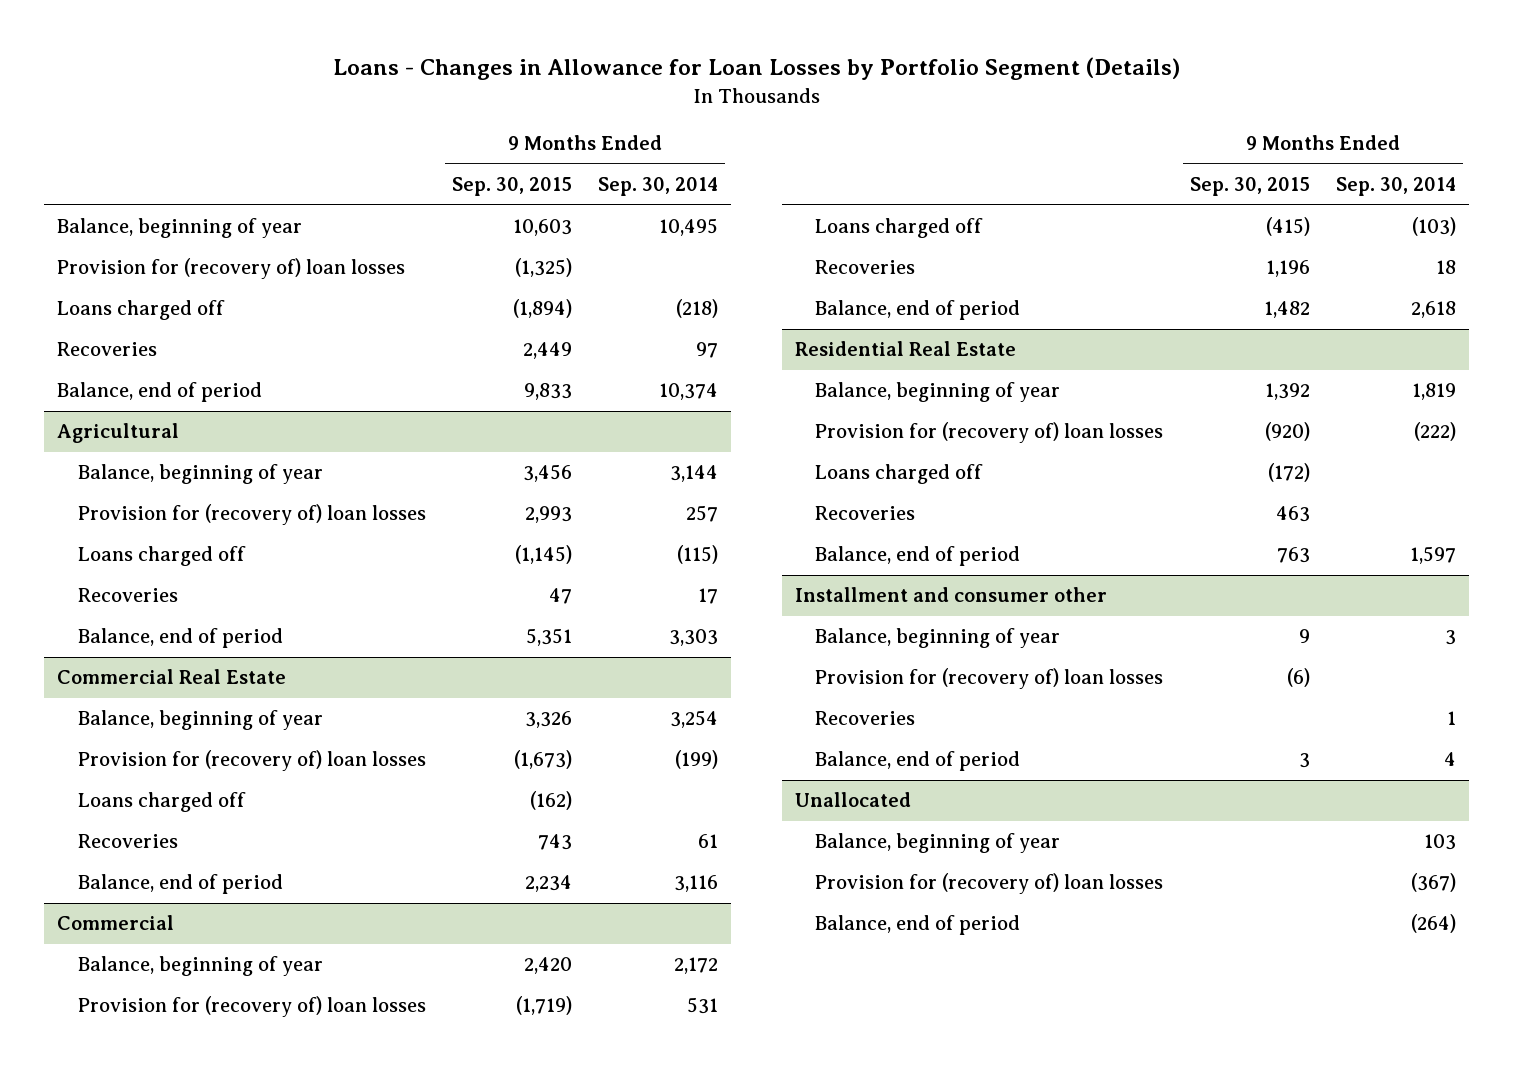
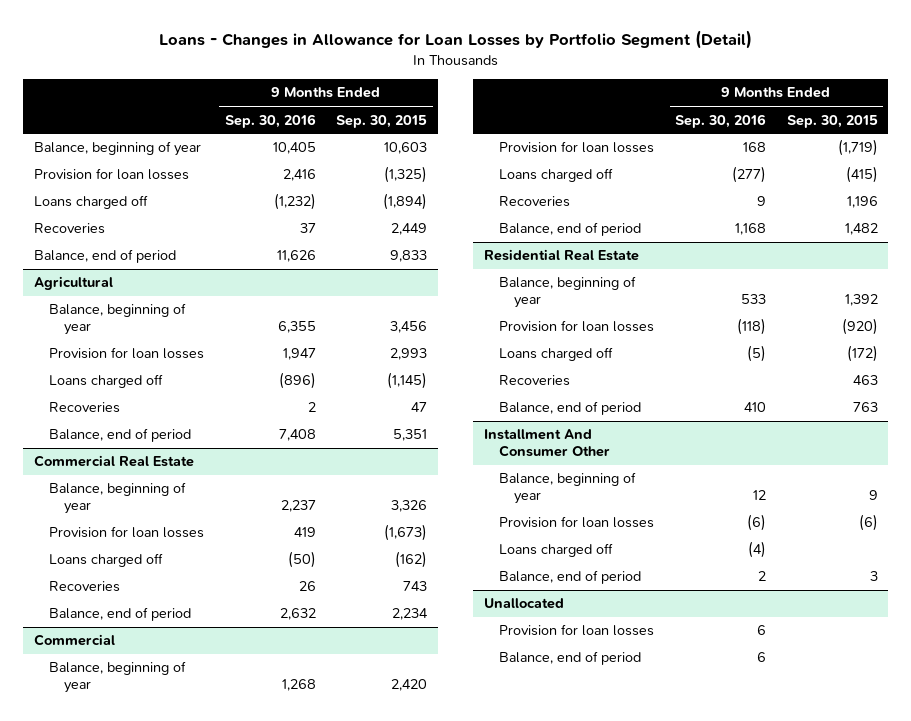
[332,57,1180,81] Loans - Changes in Allowance for Loan Losses by Portfolio Segment (Details) -> [158,30,752,50] Loans - Changes in Allowance for Loan Losses by Portfolio Segment (Detail)
[598,177,719,197] Sep. 30, 2014 -> none
none -> [224,113,316,128] Sep. 30, 2016
[57,258,406,280] Provision for (recovery of) loan losses -> [33,168,189,181] Provision for loan losses
[77,504,426,526] Provision for (recovery of) loan losses -> [48,347,204,360] Provision for loan losses
[77,750,426,772] Provision for (recovery of) loan losses -> [48,526,204,539] Provision for loan losses
[77,996,426,1018] Provision for (recovery of) loan losses -> [498,141,654,154] Provision for loan losses
[815,422,1164,444] Provision for (recovery of) loan losses -> [498,320,654,333] Provision for loan losses
[794,587,1107,603] Installment and consumer other -> [483,429,610,458] Installment And Consumer Other
[815,711,916,726] Recoveries -> none
[815,668,1164,690] Provision for (recovery of) loan losses -> [498,516,654,529] Provision for loan losses
none -> [498,543,613,558] Loans charged off
[815,833,1061,854] Balance, beginning of year -> none
[815,873,1164,895] Provision for (recovery of) loan losses -> [498,624,654,637] Provision for loan losses

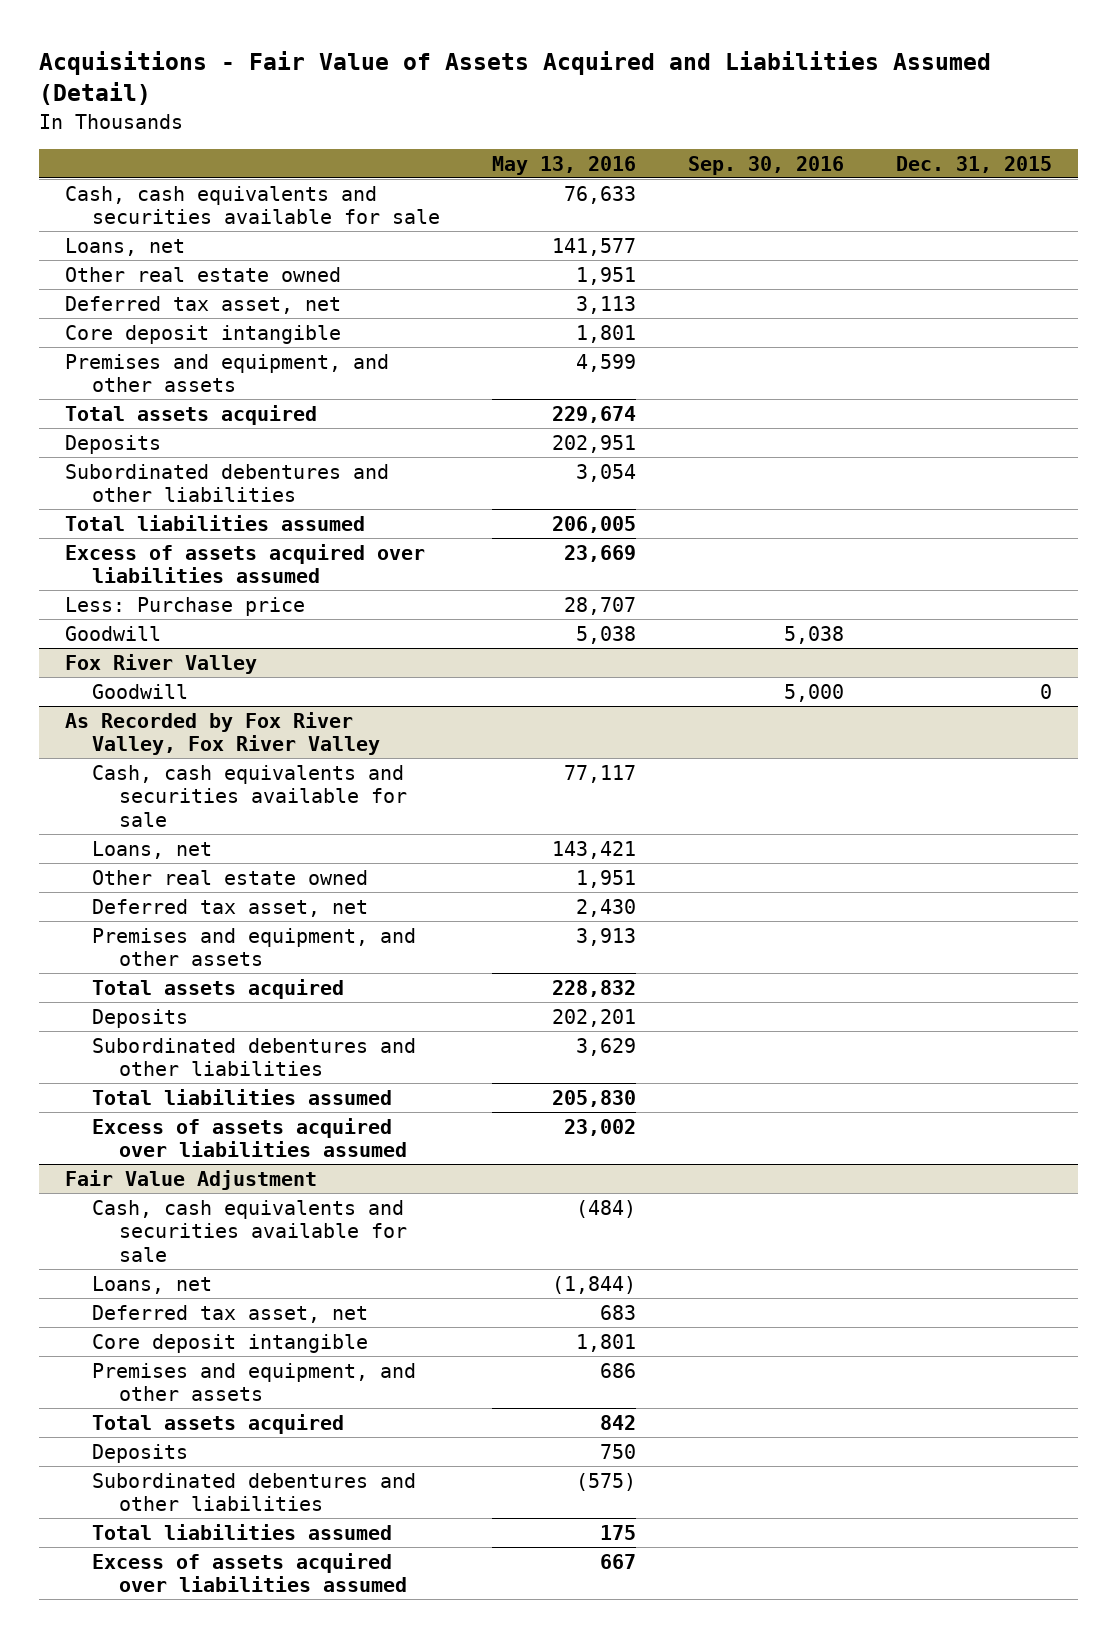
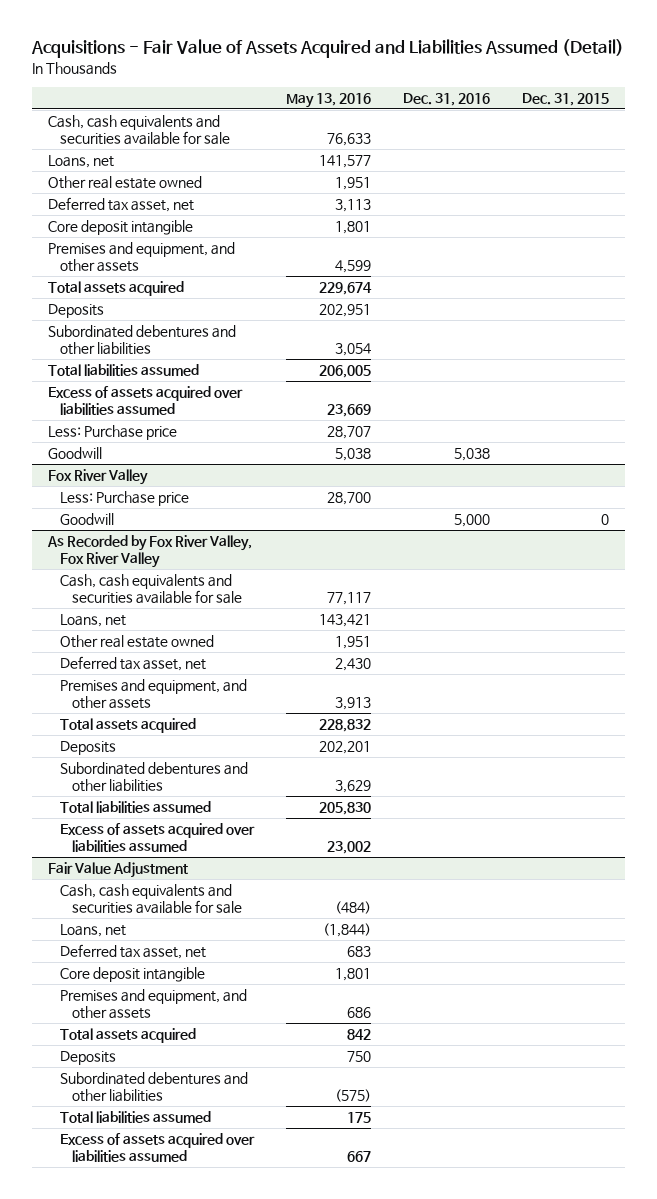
[687,155,844,175] Sep. 30, 2016 -> none
none -> [402,92,490,106] Dec. 31, 2016
none -> [59,491,189,507] Less: Purchase price

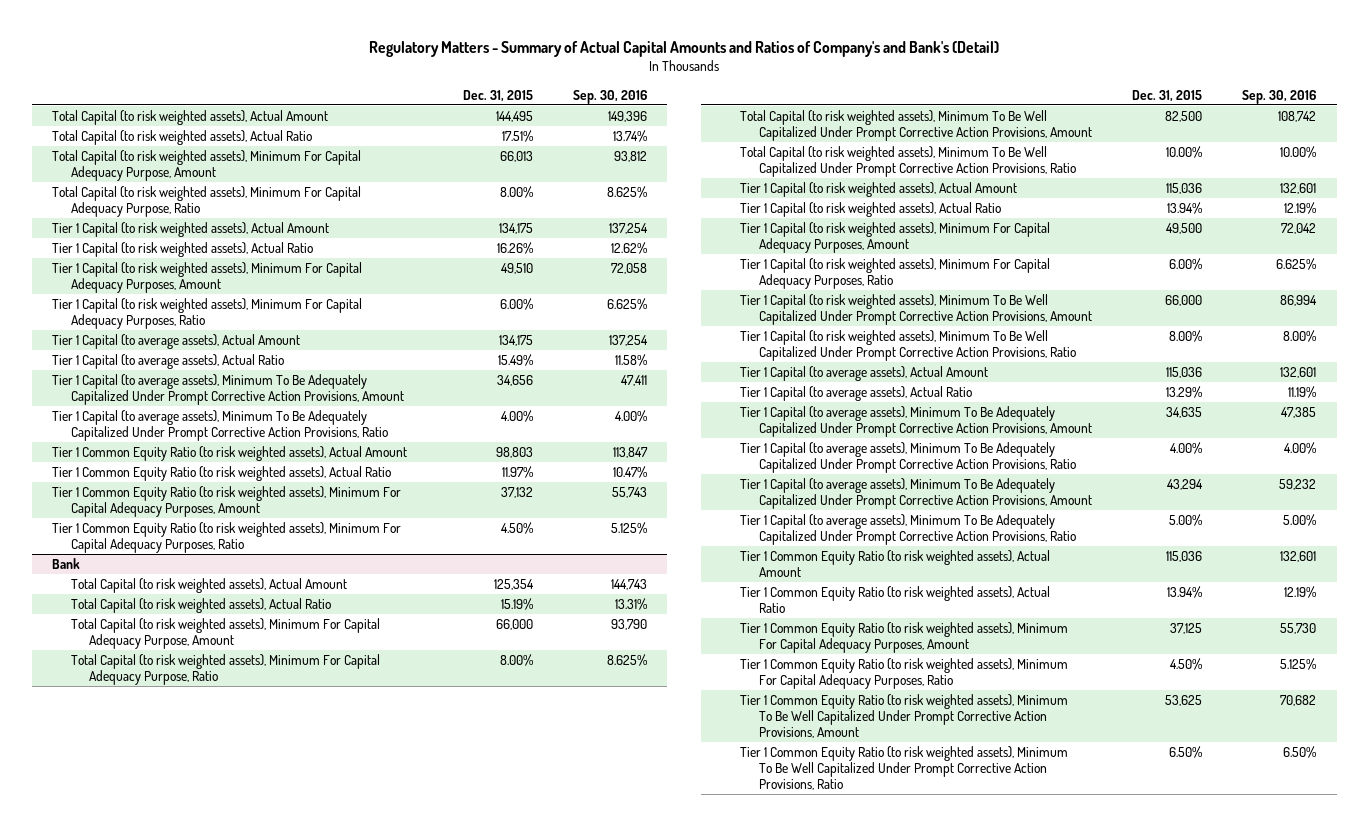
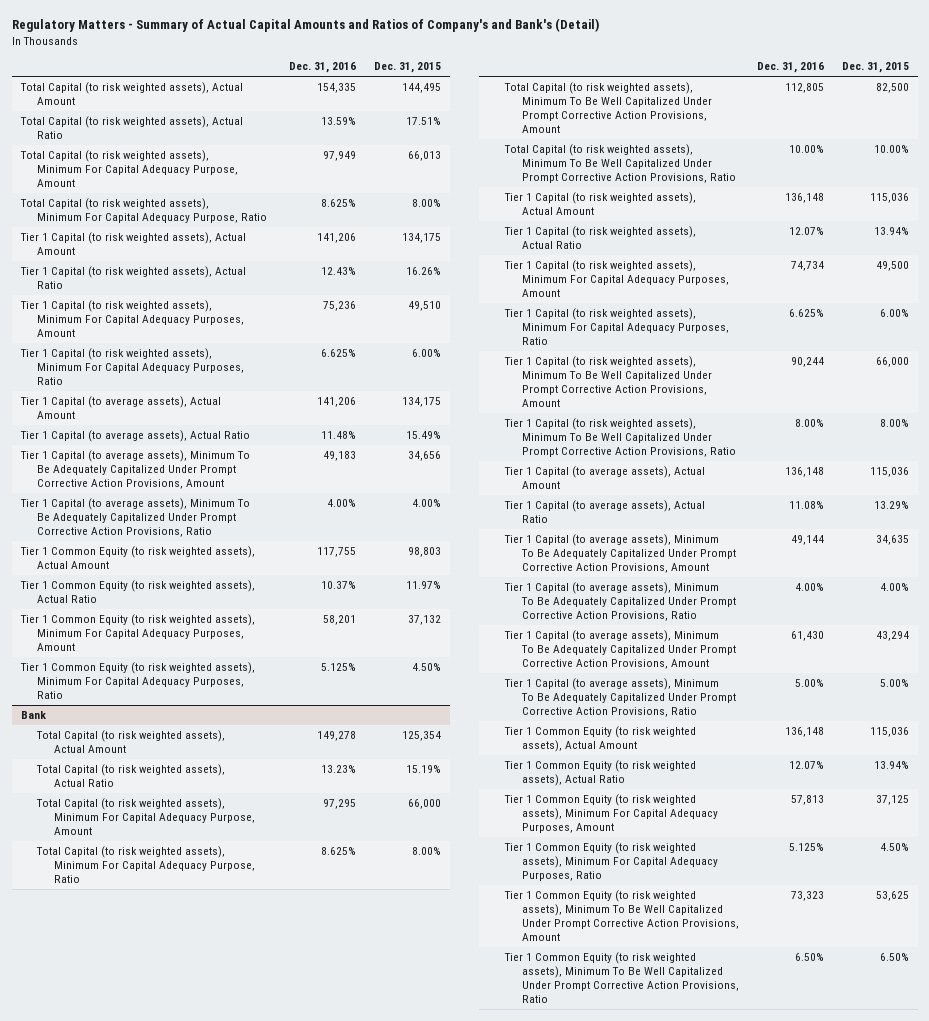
[573,89,648,104] Sep. 30, 2016 -> none
none -> [289,62,357,74] Dec. 31, 2016
[51,446,407,462] Tier 1 Common Equity Ratio (to risk weighted assets), Actual Amount -> [19,545,255,569] Tier 1 Common Equity (to risk weighted assets), Actual Amount
[51,466,391,482] Tier 1 Common Equity Ratio (to risk weighted assets), Actual Ratio -> [19,579,255,603] Tier 1 Common Equity (to risk weighted assets), Actual Ratio
[51,486,401,517] Tier 1 Common Equity Ratio (to risk weighted assets), Minimum For Capital Adequacy Purposes, Amount -> [19,613,255,651] Tier 1 Common Equity (to risk weighted assets), Minimum For Capital Adequacy Purposes, Amount
[51,522,401,553] Tier 1 Common Equity Ratio (to risk weighted assets), Minimum For Capital Adequacy Purposes, Ratio -> [19,661,255,699] Tier 1 Common Equity (to risk weighted assets), Minimum For Capital Adequacy Purposes, Ratio
[739,550,1050,577] Tier 1 Common Equity Ratio (to risk weighted assets), Actual Amount -> [503,725,696,752] Tier 1 Common Equity (to risk weighted assets), Actual Amount
[739,586,1050,613] Tier 1 Common Equity Ratio (to risk weighted assets), Actual Ratio -> [503,759,696,786] Tier 1 Common Equity (to risk weighted assets), Actual Ratio
[739,622,1068,653] Tier 1 Common Equity Ratio (to risk weighted assets), Minimum For Capital Adequacy Purposes, Amount -> [503,793,718,833] Tier 1 Common Equity (to risk weighted assets), Minimum For Capital Adequacy Purposes, Amount
[739,658,1068,689] Tier 1 Common Equity Ratio (to risk weighted assets), Minimum For Capital Adequacy Purposes, Ratio -> [503,841,718,881] Tier 1 Common Equity (to risk weighted assets), Minimum For Capital Adequacy Purposes, Ratio
[739,694,1068,738] Tier 1 Common Equity Ratio (to risk weighted assets), Minimum To Be Well Capitalized Under Prompt Corrective Action Provisions, Amount -> [503,889,739,941] Tier 1 Common Equity (to risk weighted assets), Minimum To Be Well Capitalized Under Prompt Corrective Action Provisions, Amount
[739,746,1068,790] Tier 1 Common Equity Ratio (to risk weighted assets), Minimum To Be Well Capitalized Under Prompt Corrective Action Provisions, Ratio -> [503,951,739,1003] Tier 1 Common Equity (to risk weighted assets), Minimum To Be Well Capitalized Under Prompt Corrective Action Provisions, Ratio

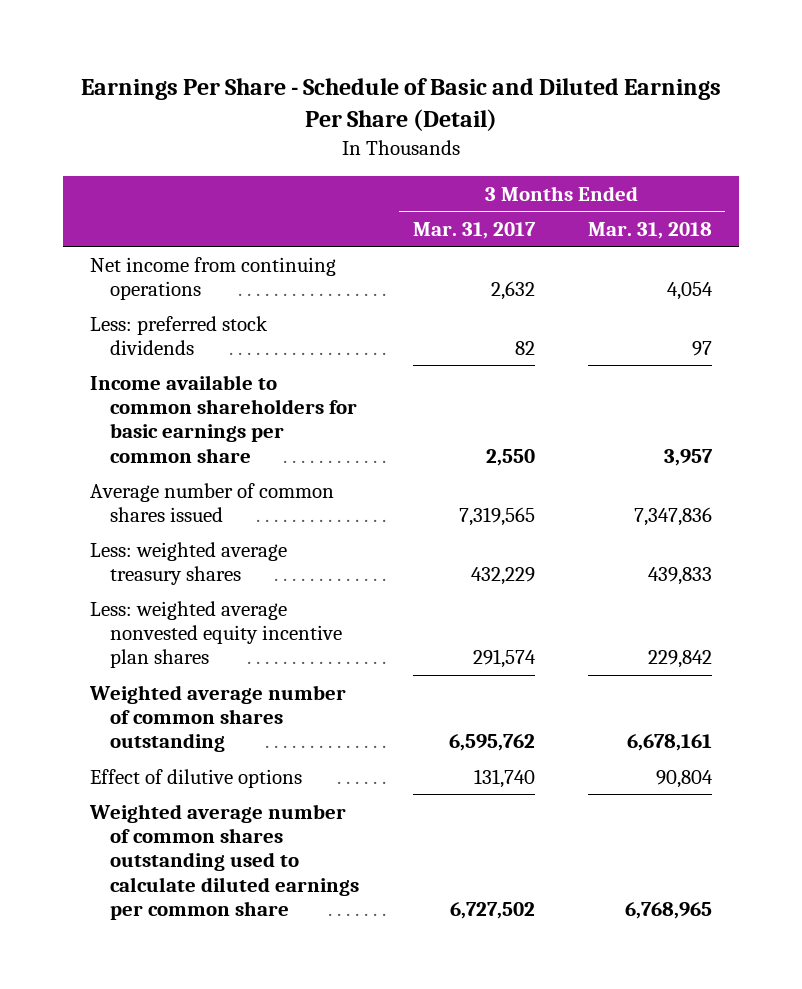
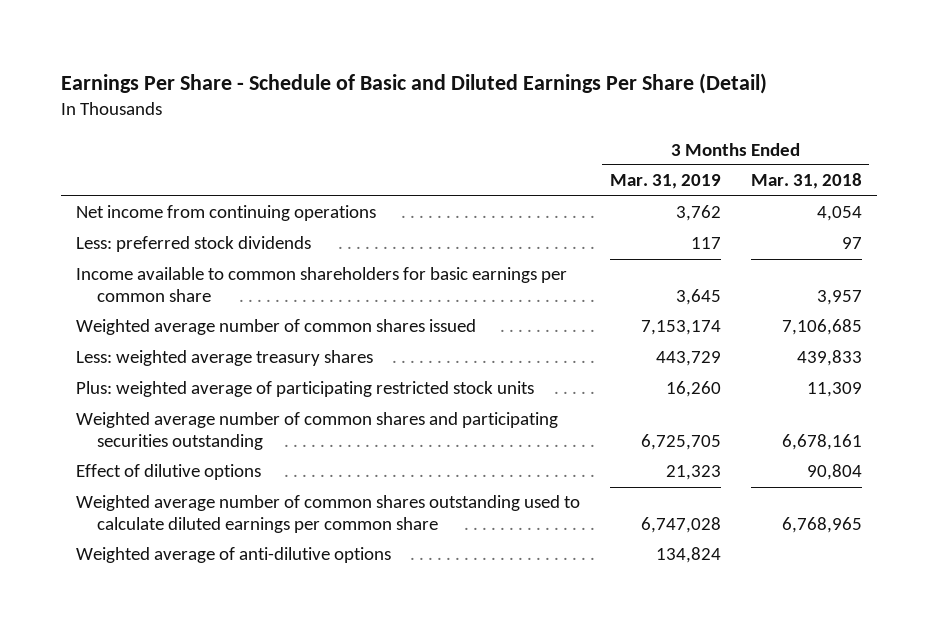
[412,221,536,239] Mar. 31, 2017 -> none
none -> [609,174,721,190] Mar. 31, 2019
[89,482,334,522] Average number of common shares issued -> [75,319,476,336] Weighted average number of common shares issued
[634,506,713,526] 7,347,836 -> [781,319,862,336] 7,106,685
[89,600,343,669] Less: weighted average nonvested equity incentive plan shares -> none
none -> [75,381,534,398] Plus: weighted average of participating restricted stock units
[88,684,346,753] Weighted average number of common shares outstanding -> [75,412,558,451] Weighted average number of common shares and participating securities outstanding
none -> [75,547,391,564] Weighted average of anti-dilutive options

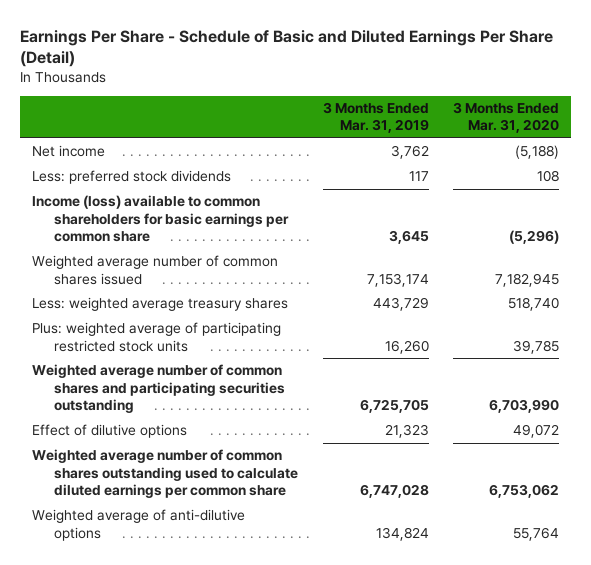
[750,173,862,190] Mar. 31, 2018 -> none
none -> [452,101,559,134] 3 Months Ended Mar. 31, 2020
[75,205,376,222] Net income from continuing operations -> [32,145,106,158] Net income
[75,267,567,303] Income available to common shareholders for basic earnings per common share -> [32,195,290,243] Income (loss) available to common shareholders for basic earnings per common share

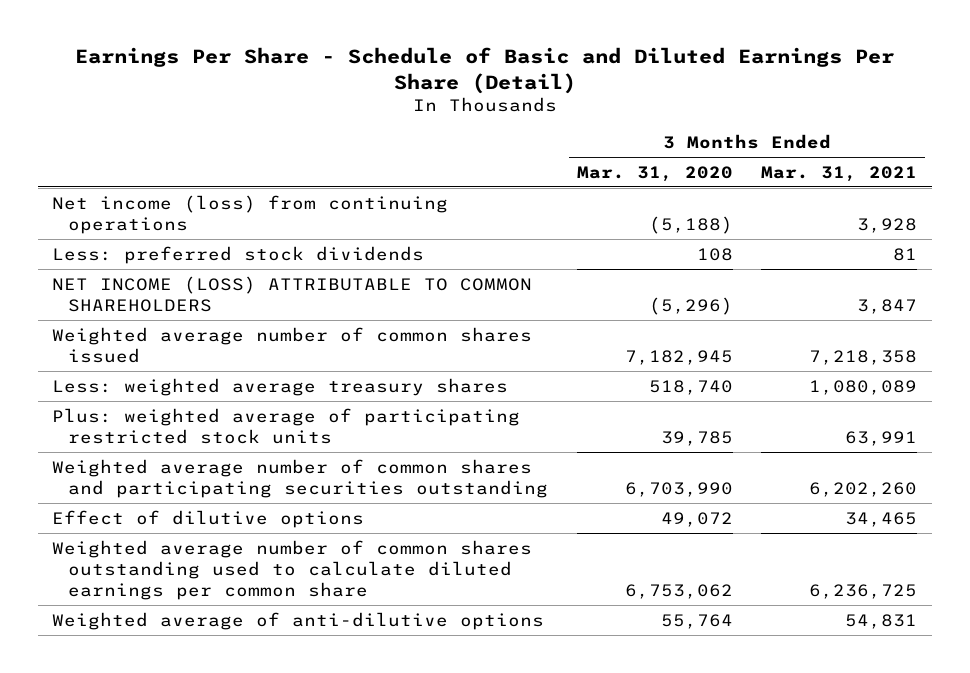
[322,101,429,134] 3 Months Ended Mar. 31, 2019 -> none
none -> [761,165,918,182] Mar. 31, 2021
[32,145,106,158] Net income -> [52,194,449,234] Net income (loss) from continuing operations
[32,195,290,243] Income (loss) available to common shareholders for basic earnings per common share -> [52,275,533,312] NET INCOME (LOSS) ATTRIBUTABLE TO COMMON SHAREHOLDERS

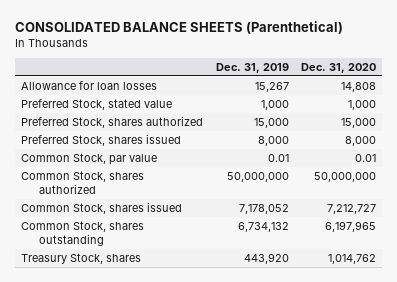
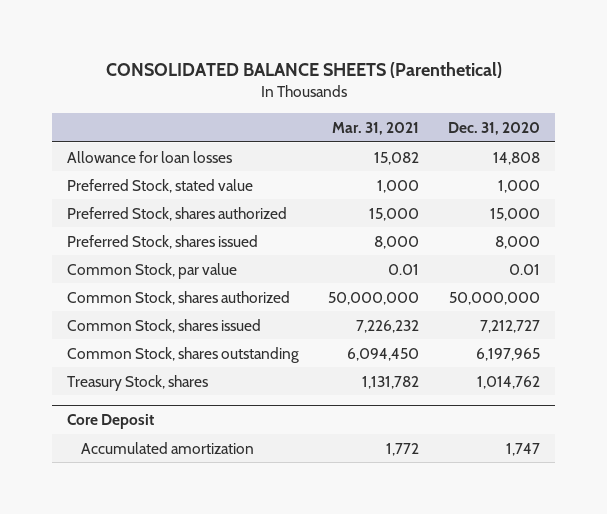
[215,63,289,74] Dec. 31, 2019 -> none
none -> [332,121,420,135] Mar. 31, 2021
none -> [66,413,154,429] Core Deposit
none -> [80,441,254,454] Accumulated amortization

